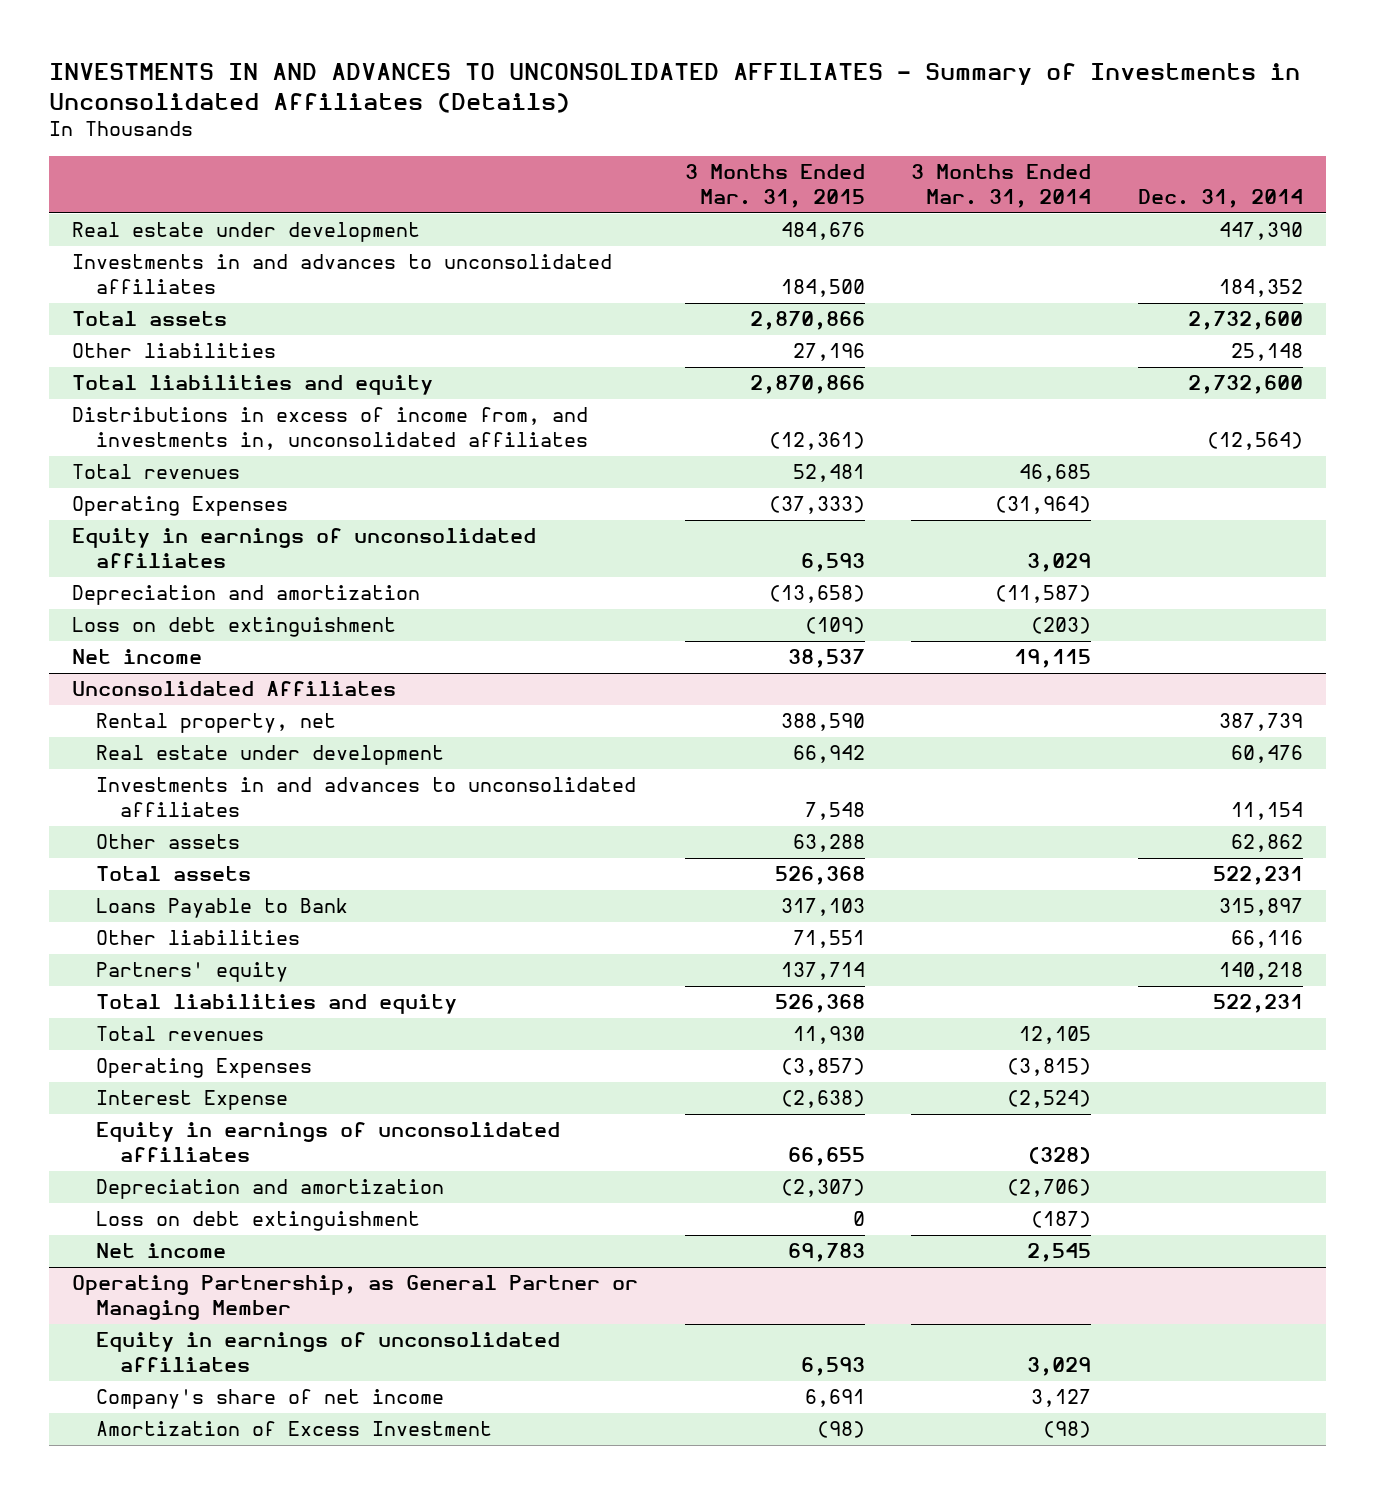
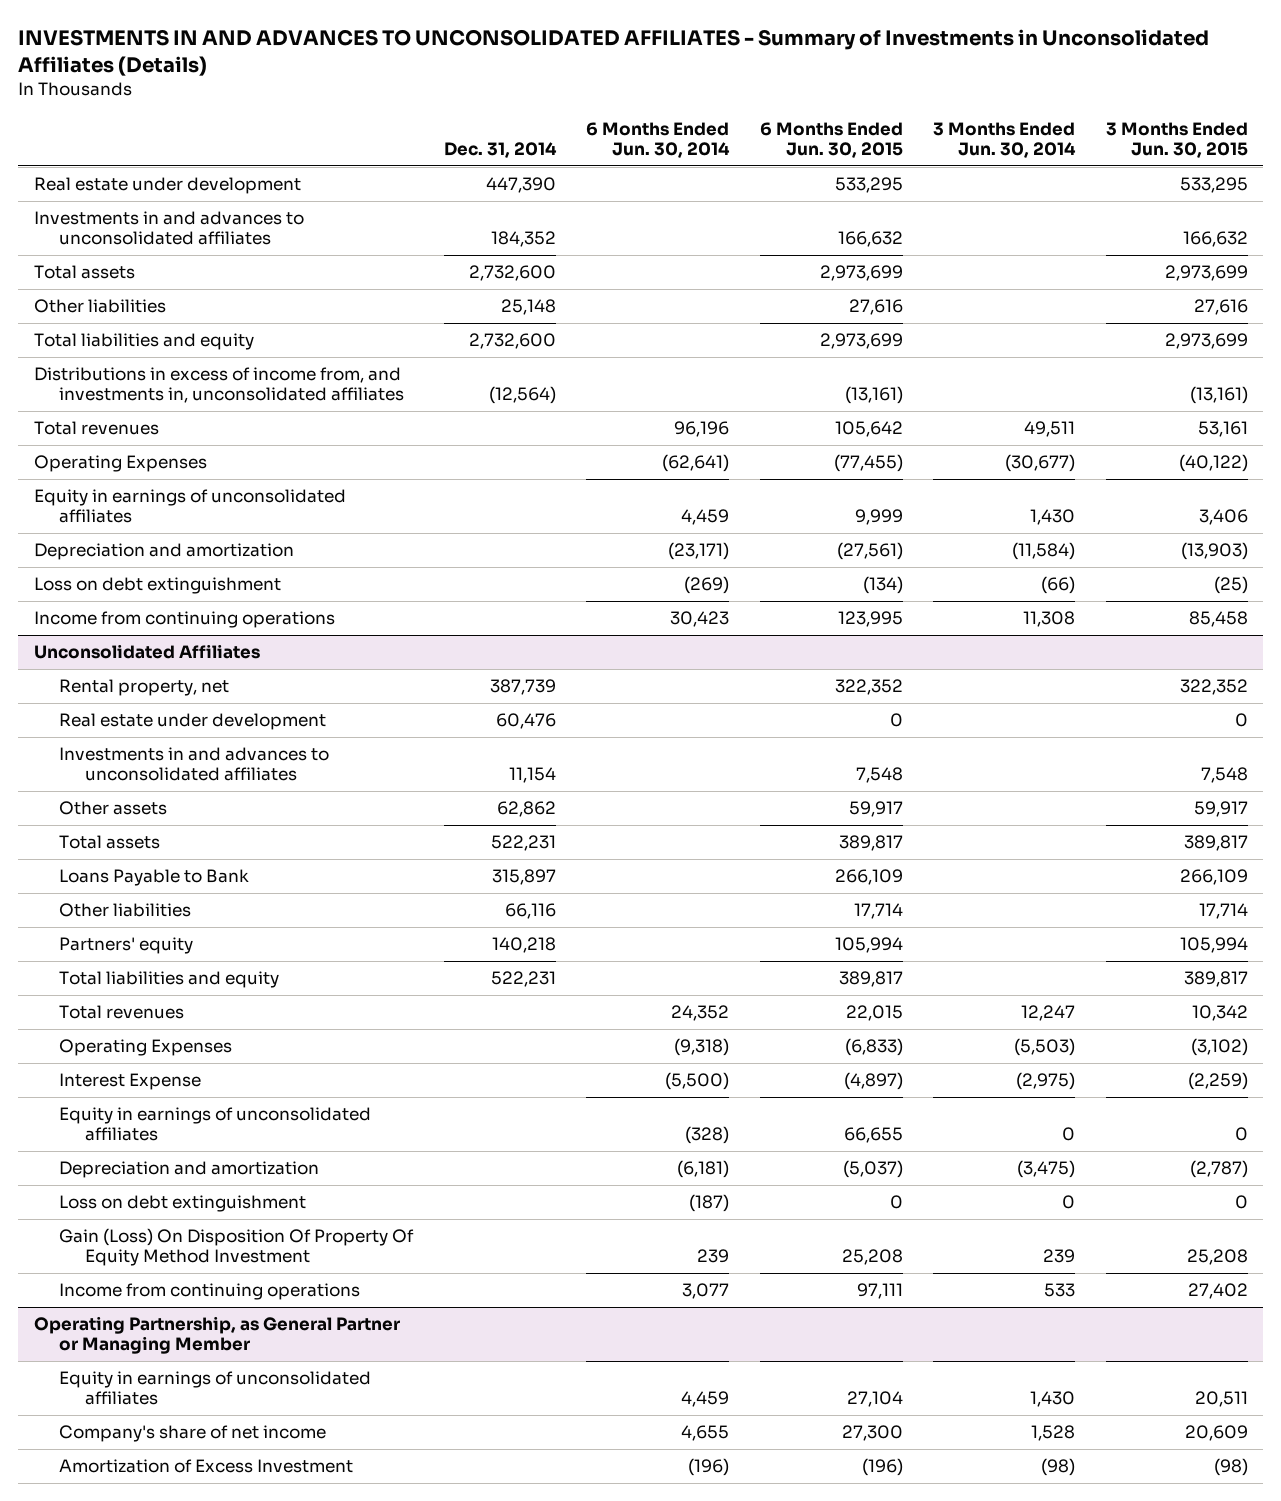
[684,164,865,209] 3 Months Ended Mar. 31, 2015 -> none
[911,164,1092,209] 3 Months Ended Mar. 31, 2014 -> none
none -> [586,122,731,159] 6 Months Ended Jun. 30, 2014
none -> [759,122,903,159] 6 Months Ended Jun. 30, 2015
none -> [933,122,1077,159] 3 Months Ended Jun. 30, 2014
none -> [1105,122,1248,159] 3 Months Ended Jun. 30, 2015
[72,649,203,665] Net income -> [33,611,335,629] Income from continuing operations
none -> [59,1228,415,1267] Gain (Loss) On Disposition Of Property Of Equity Method Investment
[96,1243,227,1259] Net income -> [59,1283,361,1301] Income from continuing operations

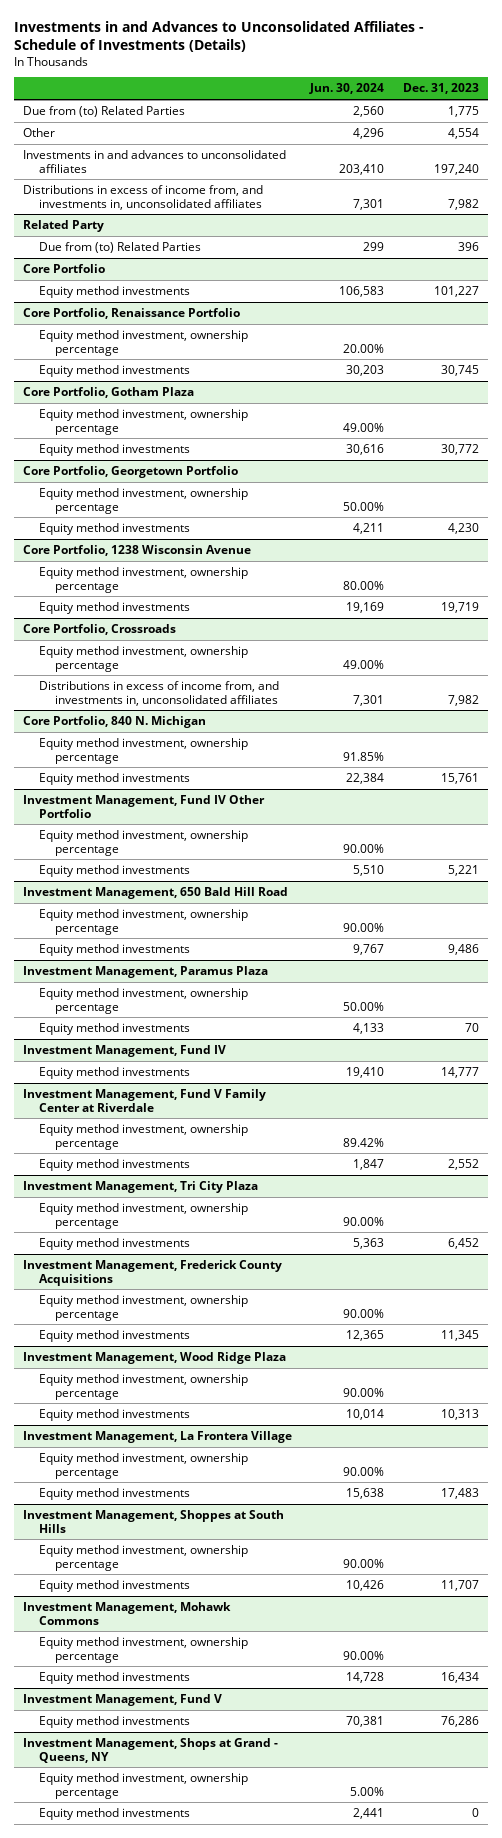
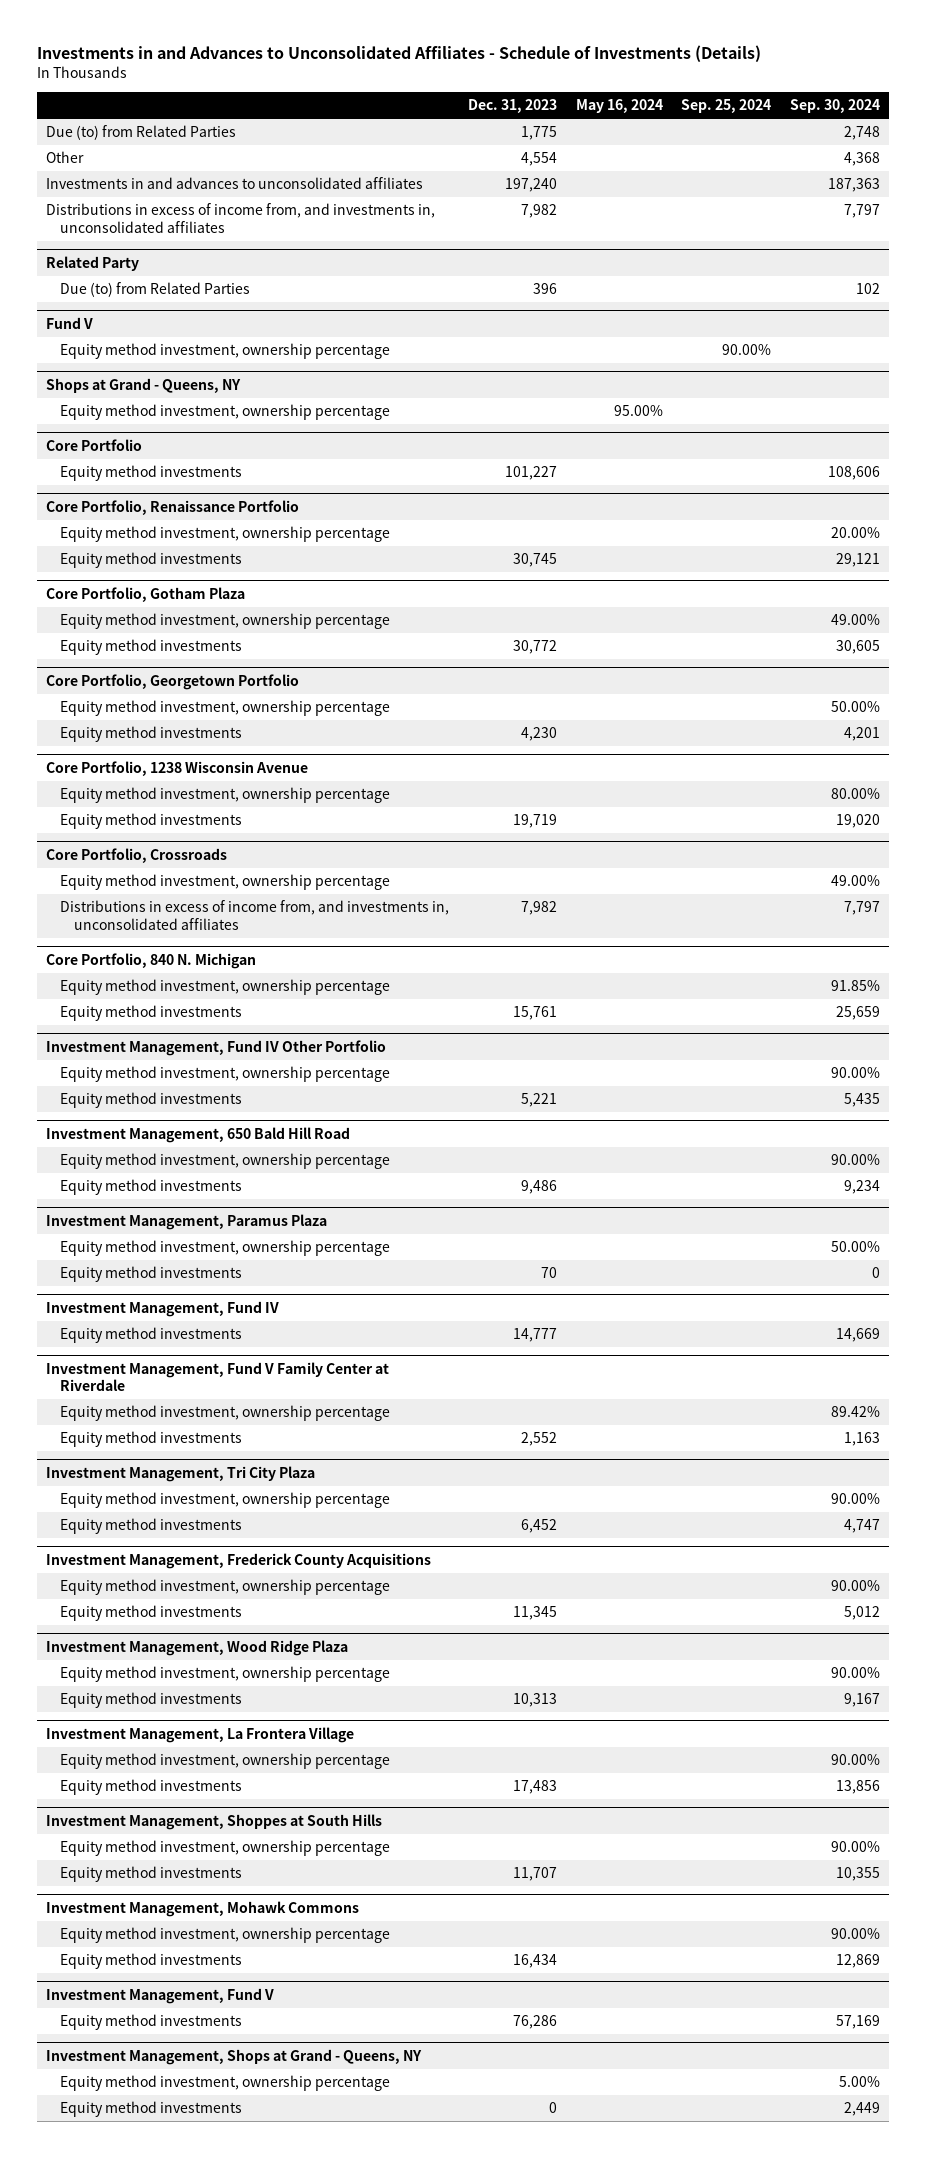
[309,83,385,95] Jun. 30, 2024 -> none
none -> [575,99,663,114] May 16, 2024
none -> [681,99,772,114] Sep. 25, 2024
none -> [790,99,881,114] Sep. 30, 2024
[22,106,185,118] Due from (to) Related Parties -> [46,125,237,141] Due (to) from Related Parties
[39,242,202,254] Due from (to) Related Parties -> [60,282,251,298] Due (to) from Related Parties
none -> [46,316,94,329] Fund V
none -> [60,343,391,360] Equity method investment, ownership percentage
none -> [46,377,242,393] Shops at Grand - Queens, NY
none -> [60,404,391,421] Equity method investment, ownership percentage

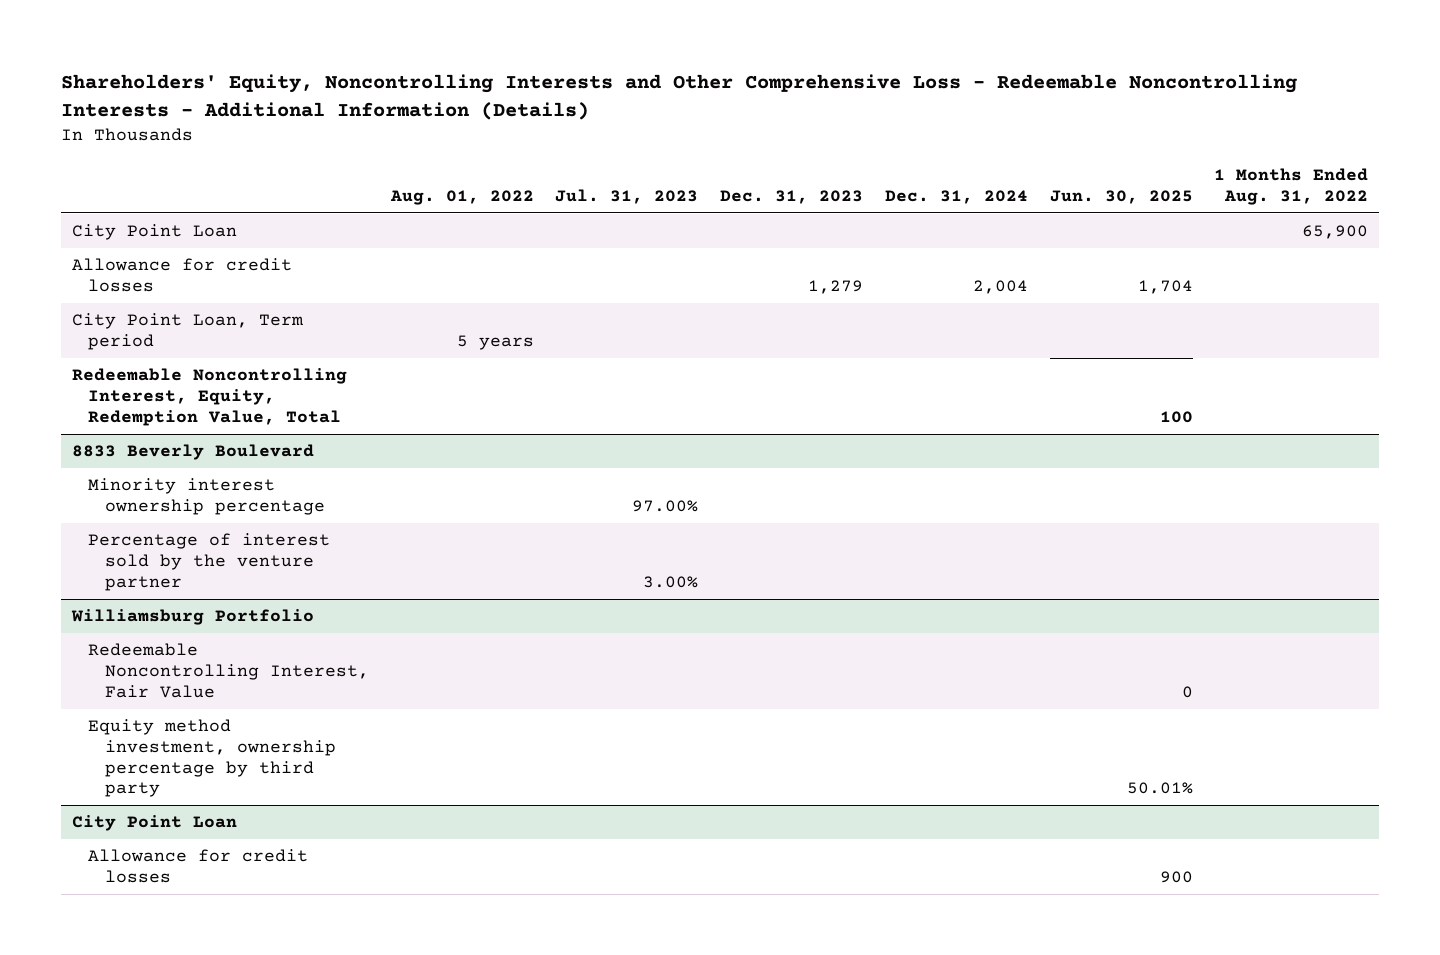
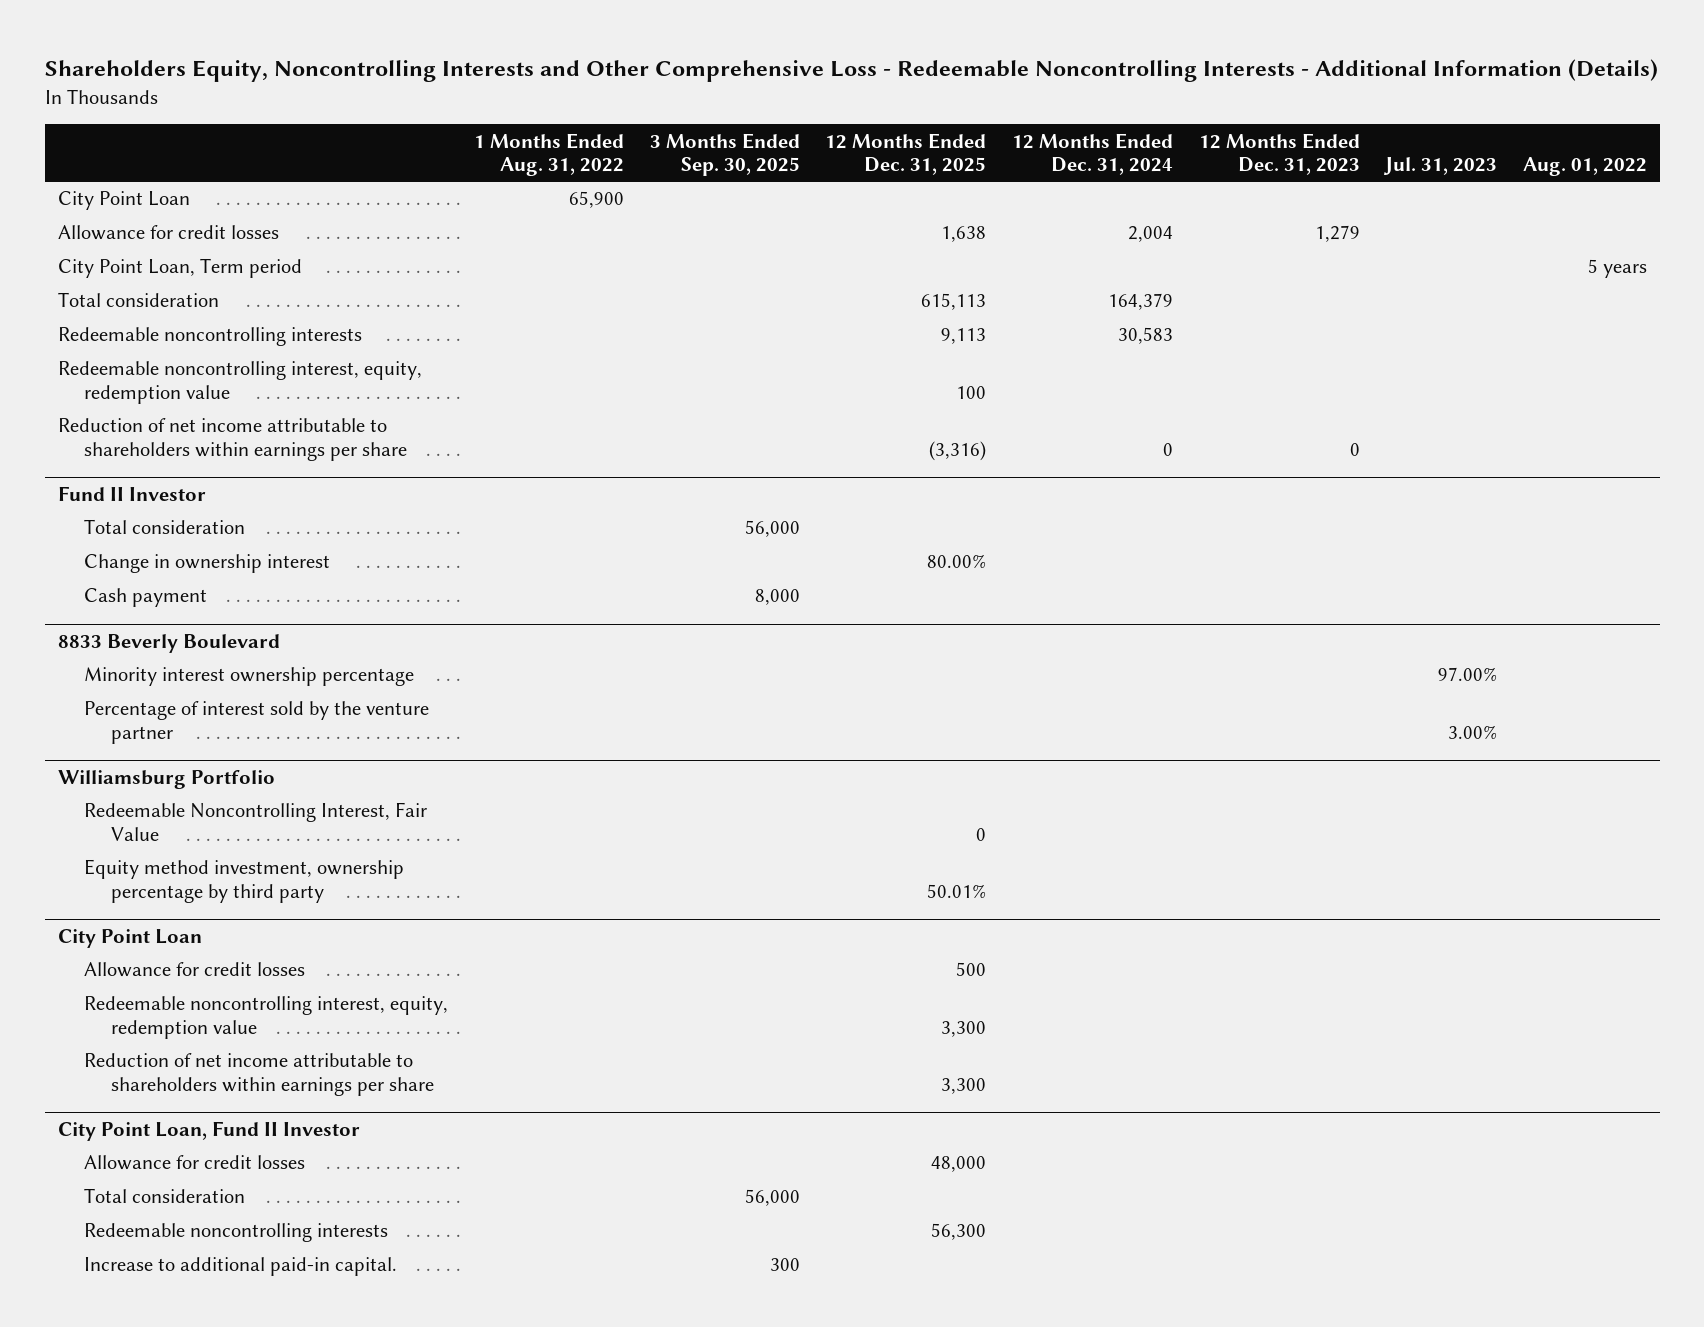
[60,74,1297,121] Shareholders' Equity, Noncontrolling Interests and Other Comprehensive Loss - Redeemable Noncontrolling Interests - Additional Information (Details) -> [44,59,1658,83] Shareholders Equity, Noncontrolling Interests and Other Comprehensive Loss - Redeemable Noncontrolling Interests - Additional Information (Details)
[720,189,864,204] Dec. 31, 2023 -> none
[884,189,1028,204] Dec. 31, 2024 -> none
[1049,189,1193,204] Jun. 30, 2025 -> none
none -> [649,132,800,176] 3 Months Ended Sep. 30, 2025
none -> [825,132,987,175] 12 Months Ended Dec. 31, 2025
none -> [1011,132,1173,175] 12 Months Ended Dec. 31, 2024
none -> [1198,132,1360,175] 12 Months Ended Dec. 31, 2023
none -> [57,292,219,308] Total consideration
none -> [57,327,362,347] Redeemable noncontrolling interests
[71,368,347,426] Redeemable Noncontrolling Interest, Equity, Redemption Value, Total -> [57,361,422,404] Redeemable noncontrolling interest, equity, redemption value
none -> [57,418,408,461] Reduction of net income attributable to shareholders within earnings per share
none -> [57,486,206,502] Fund II Investor
none -> [84,519,246,535] Total consideration
none -> [84,554,331,574] Change in ownership interest
none -> [84,588,208,608] Cash payment
none -> [84,996,449,1039] Redeemable noncontrolling interest, equity, redemption value
none -> [84,1053,435,1096] Reduction of net income attributable to shareholders within earnings per share
none -> [57,1121,360,1142] City Point Loan, Fund II Investor
none -> [84,1155,306,1171] Allowance for credit losses
none -> [84,1188,246,1204] Total consideration
none -> [84,1223,389,1243] Redeemable noncontrolling interests
none -> [84,1257,398,1277] Increase to additional paid-in capital.

